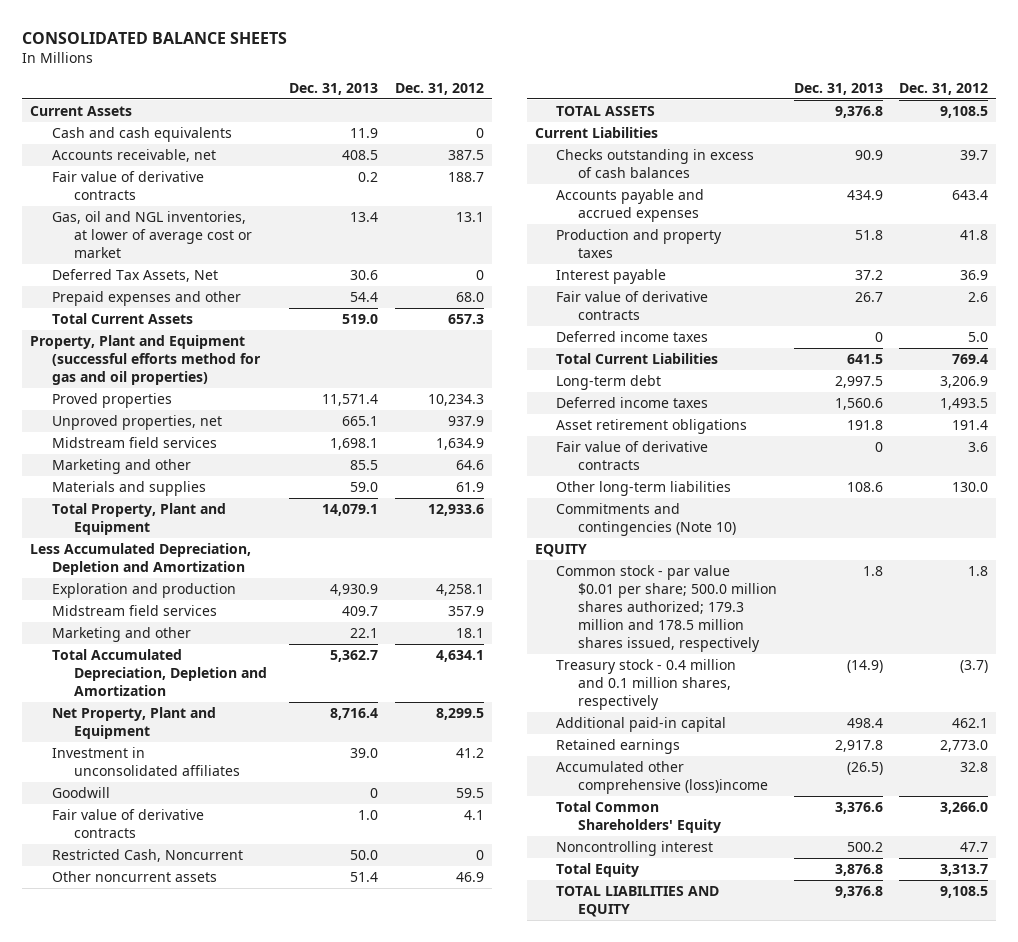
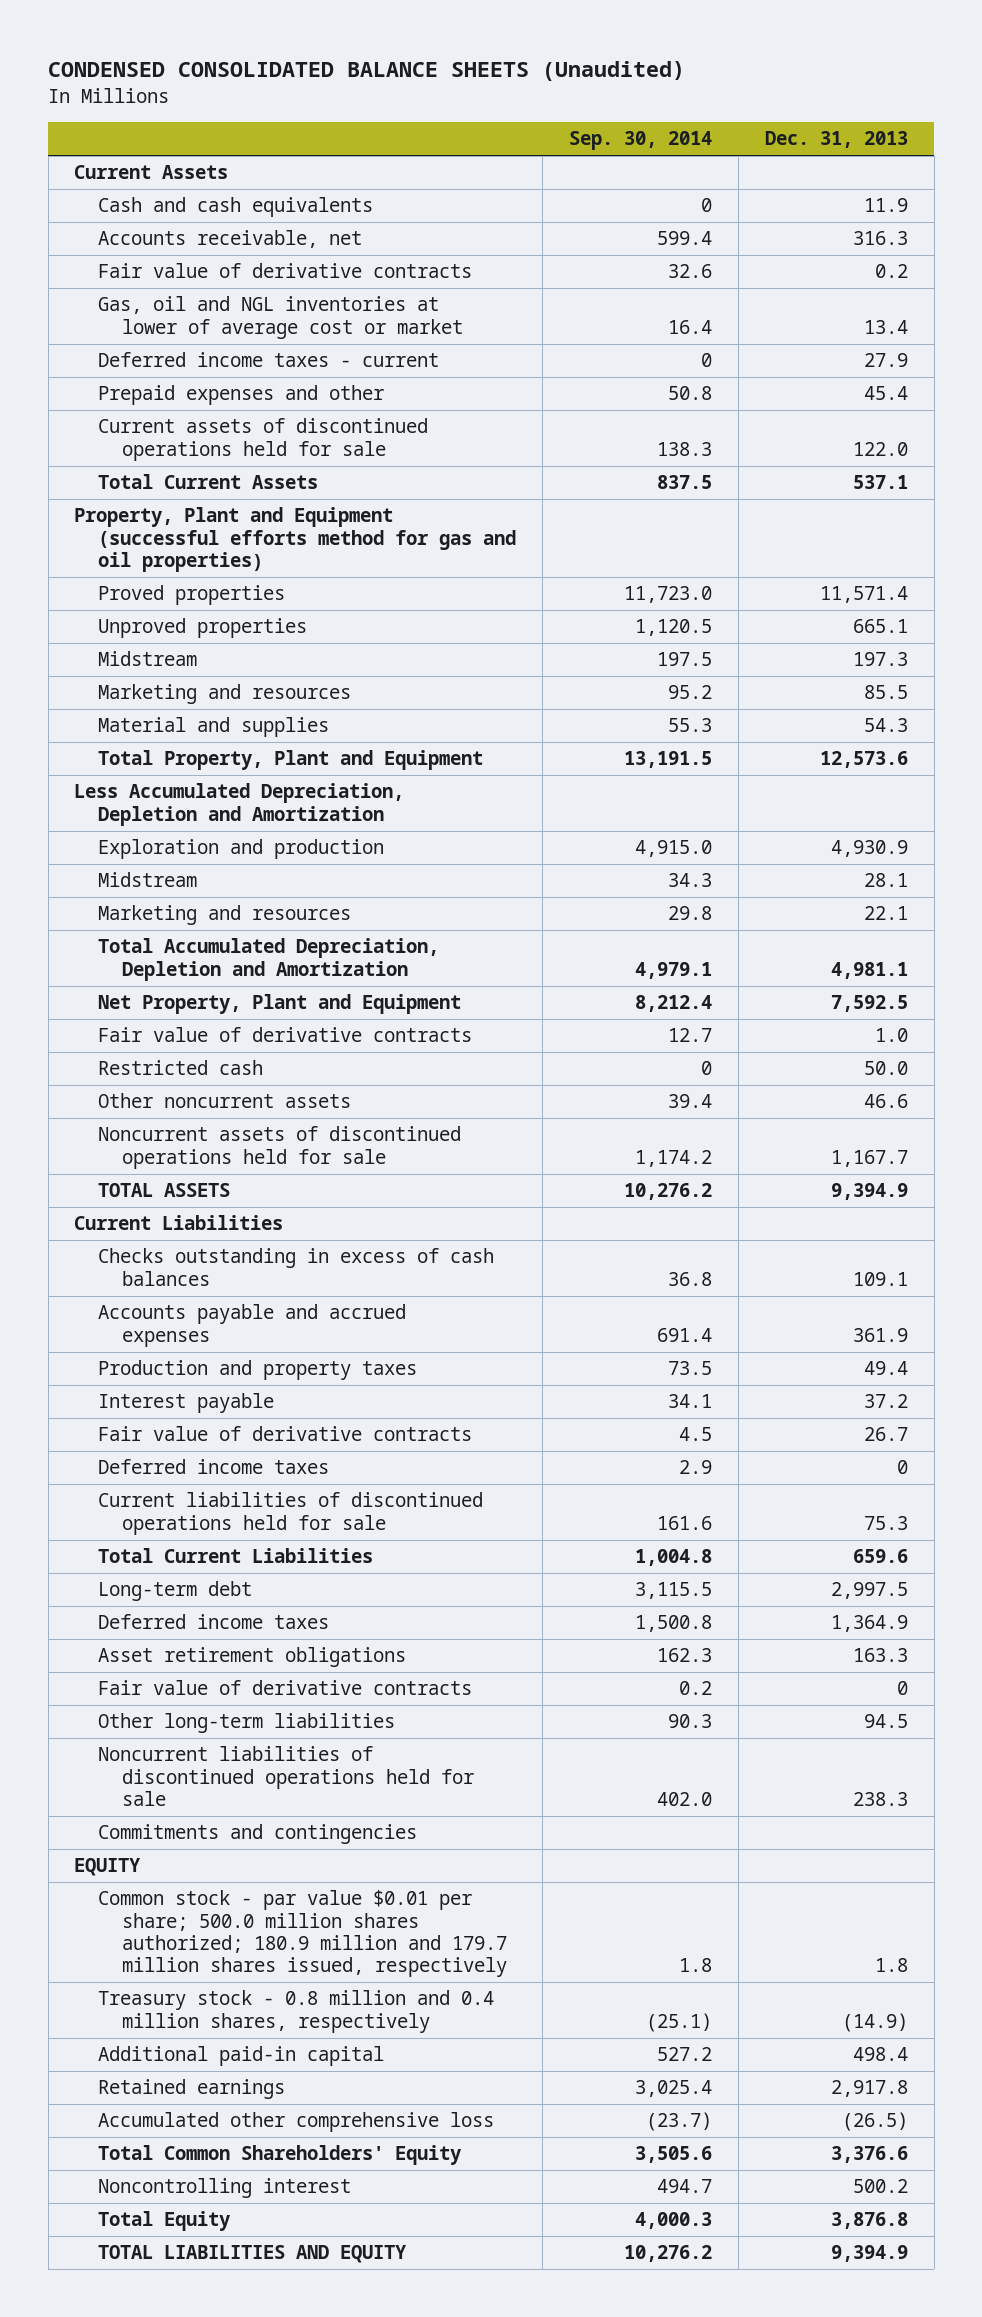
[22,31,288,44] CONSOLIDATED BALANCE SHEETS -> [48,61,686,82] CONDENSED CONSOLIDATED BALANCE SHEETS (Unaudited)
[394,82,484,95] Dec. 31, 2012 -> none
none -> [569,131,713,151] Sep. 30, 2014
[342,150,379,161] 408.5 -> [852,231,908,246] 316.3
[52,269,219,283] Deferred Tax Assets, Net -> none
[52,211,252,258] Gas, oil and NGL inventories, at lower of average cost or market -> [98,296,464,339] Gas, oil and NGL inventories at lower of average cost or market
none -> [98,352,440,368] Deferred income taxes - current
[350,292,379,303] 54.4 -> [863,386,908,401] 45.4
none -> [98,418,429,461] Current assets of discontinued operations held for sale
[342,314,379,325] 519.0 -> [852,475,908,490] 537.1
[52,415,223,431] Unproved properties, net -> [98,618,308,639] Unproved properties
[52,437,218,449] Midstream field services -> [98,651,198,667] Midstream
[330,438,379,451] 1,698.1 -> [852,652,908,667] 197.3
[52,459,192,475] Marketing and other -> [98,684,352,705] Marketing and resources
[52,481,207,497] Materials and supplies -> [98,717,330,738] Material and supplies
[350,482,379,493] 59.0 -> [863,718,908,733] 54.3
[322,504,379,517] 14,079.1 -> [819,751,908,769] 12,573.6
[52,747,240,776] Investment in unconsolidated affiliates -> none
[52,787,111,799] Goodwill -> none
[52,605,218,617] Midstream field services -> [98,872,198,888] Midstream
[342,606,379,617] 409.7 -> [863,873,908,888] 28.1
[52,627,192,643] Marketing and other -> [98,905,352,926] Marketing and resources
[330,650,379,663] 5,362.7 -> [830,961,908,979] 4,981.1
[330,708,379,721] 8,716.4 -> [830,995,908,1013] 7,592.5
[52,849,244,863] Restricted Cash, Noncurrent -> [98,1060,264,1076] Restricted cash
[350,872,379,883] 51.4 -> [863,1094,908,1109] 46.6
none -> [98,1126,462,1169] Noncurrent assets of discontinued operations held for sale
[834,106,883,119] 9,376.8 -> [830,1183,908,1201] 9,394.9
[854,150,883,161] 90.9 -> [852,1271,908,1286] 109.1
[846,190,883,201] 434.9 -> [852,1327,908,1342] 361.9
[854,230,883,241] 51.8 -> [863,1361,908,1376] 49.4
none -> [98,1492,484,1535] Current liabilities of discontinued operations held for sale
[846,354,883,365] 641.5 -> [852,1549,908,1564] 659.6
[834,398,883,411] 1,560.6 -> [830,1615,908,1633] 1,364.9
[846,420,883,431] 191.8 -> [852,1648,908,1663] 163.3
[846,482,883,493] 108.6 -> [863,1714,908,1729] 94.5
none -> [98,1746,475,1806] Noncurrent liabilities of discontinued operations held for sale
[556,503,737,536] Commitments and contingencies (Note 10) -> [98,1824,418,1845] Commitments and contingencies
[556,565,778,652] Common stock - par value $0.01 per share; 500.0 million shares authorized; 179.3 million and 178.5 million shares issued, respectively -> [98,1890,508,1978] Common stock - par value $0.01 per share; 500.0 million shares authorized; 180.9 million and 179.7 million shares issued, respectively
[556,659,737,710] Treasury stock - 0.4 million and 0.1 million shares, respectively -> [98,1990,495,2033] Treasury stock - 0.8 million and 0.4 million shares, respectively
[556,761,769,794] Accumulated other comprehensive (loss)income -> [98,2112,495,2133] Accumulated other comprehensive loss
[834,886,883,899] 9,376.8 -> [830,2245,908,2263] 9,394.9

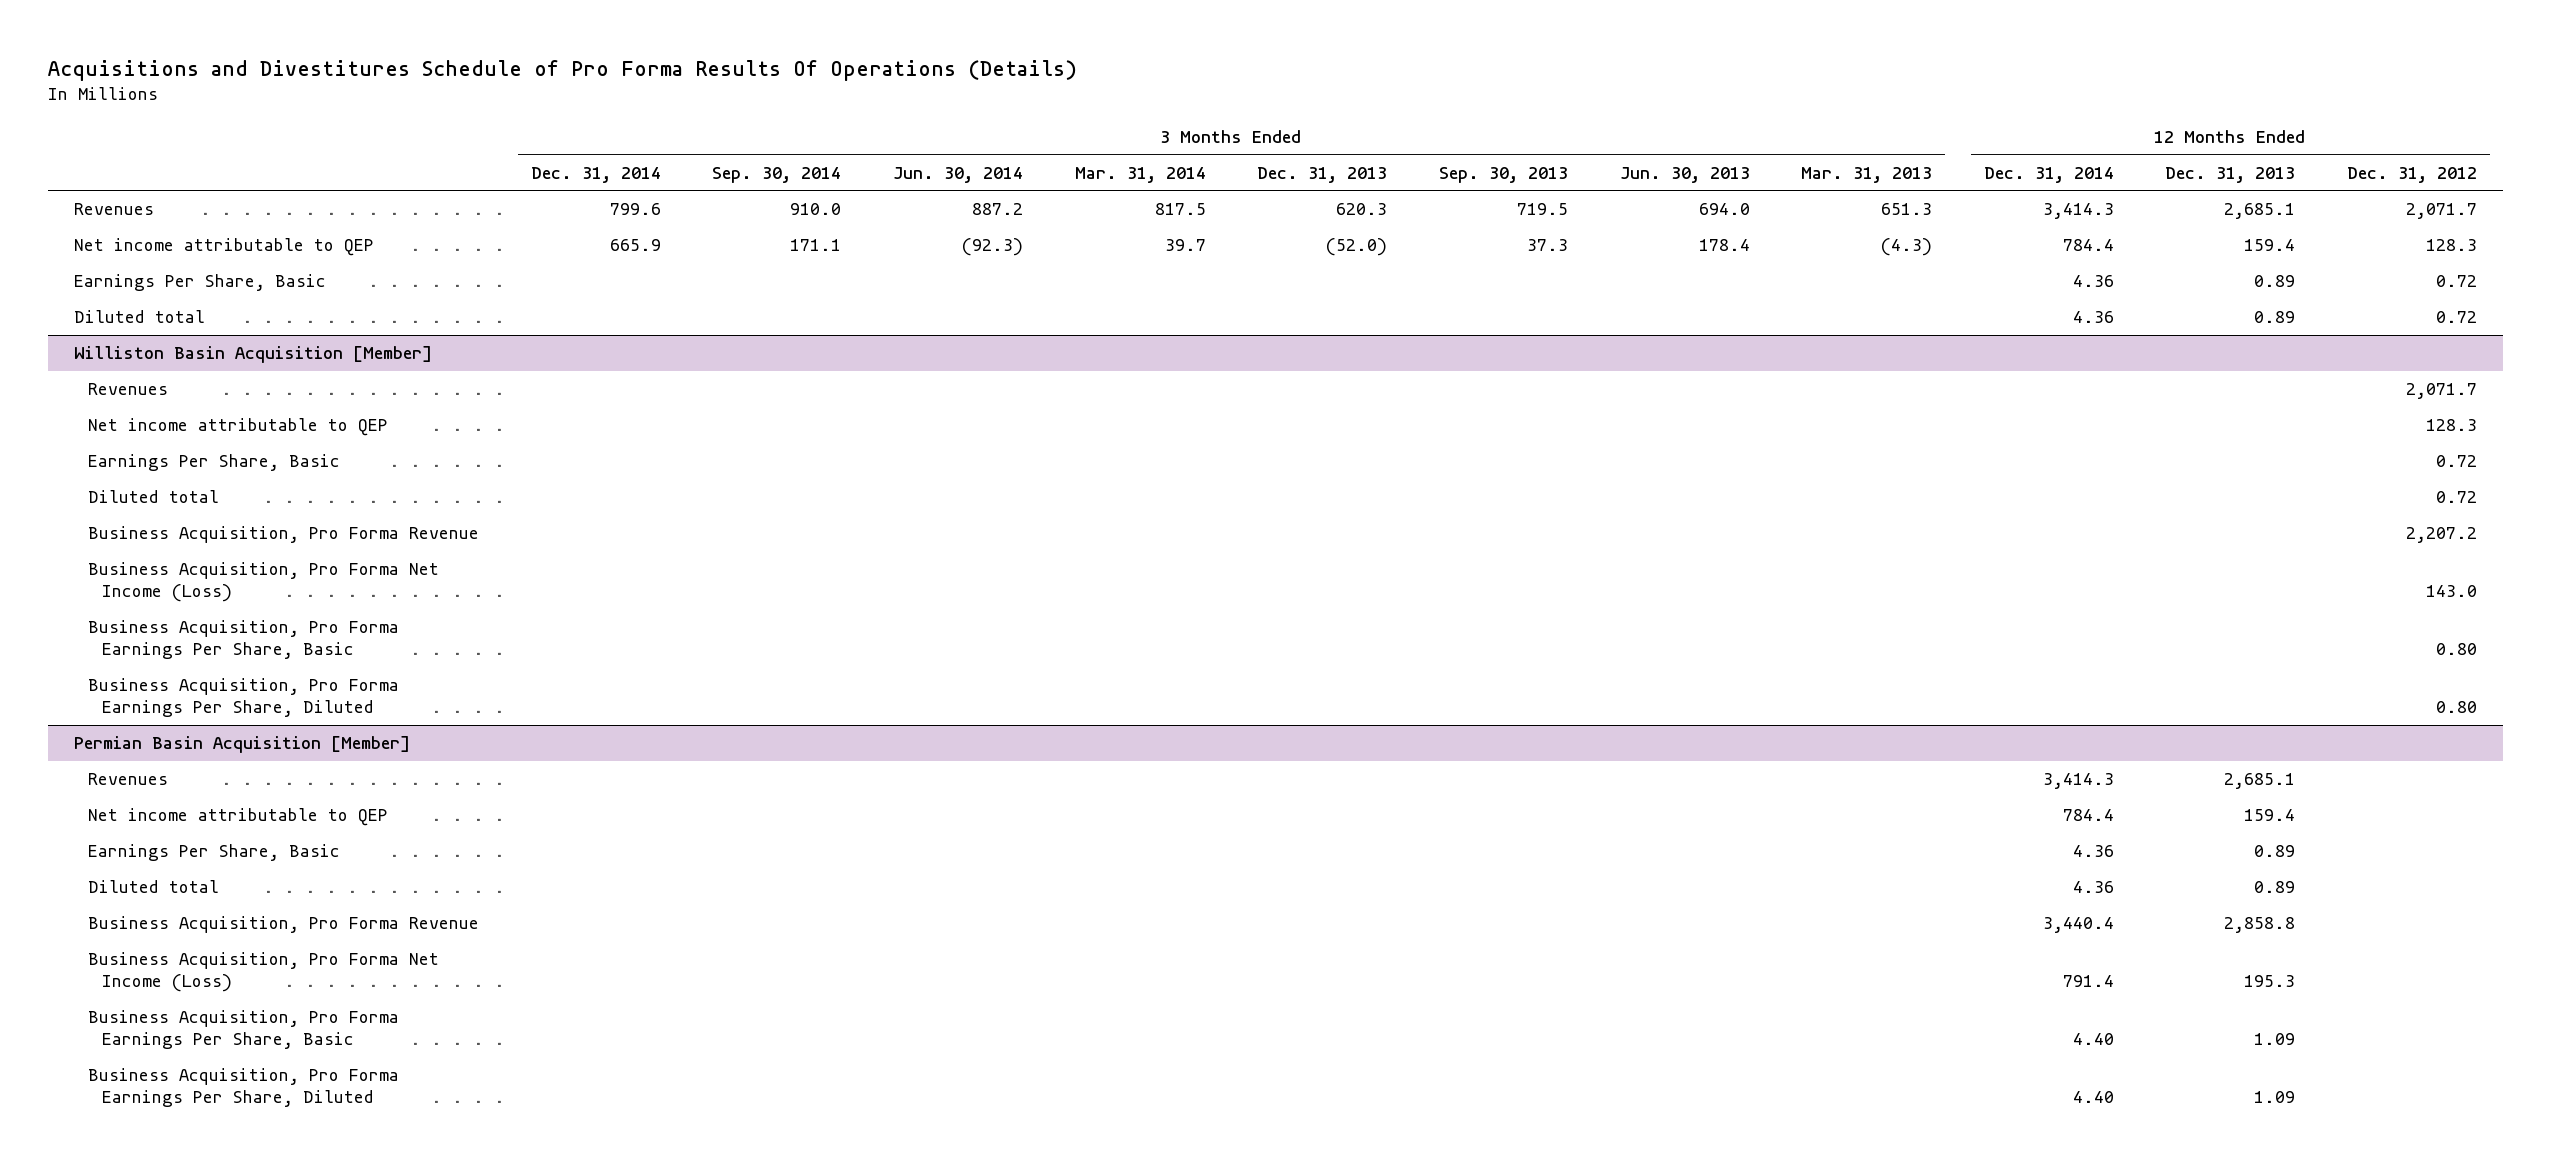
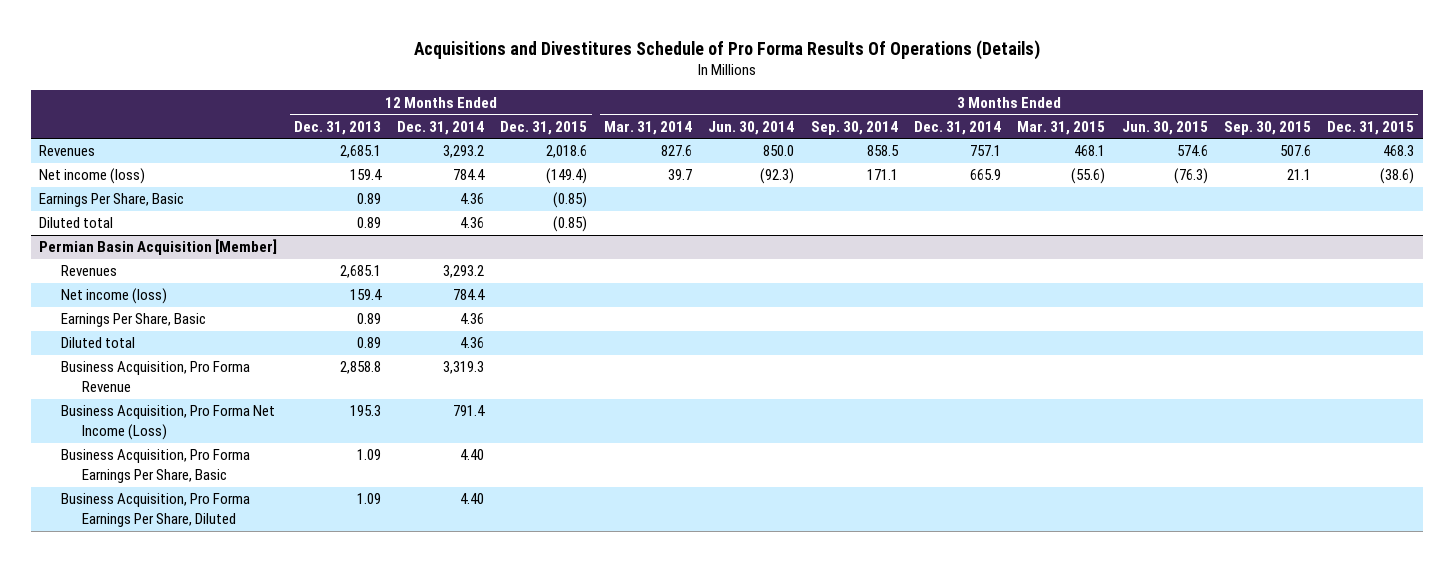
[1257,166,1388,183] Dec. 31, 2013 -> none
[1438,166,1568,183] Sep. 30, 2013 -> none
[1619,166,1750,183] Jun. 30, 2013 -> none
[1801,166,1933,183] Mar. 31, 2013 -> none
[2347,166,2478,183] Dec. 31, 2012 -> none
none -> [500,120,588,135] Dec. 31, 2015
none -> [1017,120,1106,135] Mar. 31, 2015
none -> [1121,120,1208,135] Jun. 30, 2015
none -> [1223,120,1311,135] Sep. 30, 2015
none -> [1327,120,1415,135] Dec. 31, 2015
[609,203,661,216] 799.6 -> [969,145,1001,157] 757.1
[790,203,842,216] 910.0 -> [866,145,899,157] 858.5
[971,203,1023,216] 887.2 -> [763,145,795,157] 850.0
[1154,203,1206,216] 817.5 -> [660,145,692,157] 827.6
[2042,203,2114,220] 3,414.3 -> [443,145,485,159] 3,293.2
[73,238,374,257] Net income attributable to QEP -> [39,168,146,185] Net income (loss)
[73,346,432,364] Williston Basin Acquisition [Member] -> none
[88,383,169,396] Revenues -> none
[88,418,389,437] Net income attributable to QEP -> none
[88,454,341,472] Earnings Per Share, Basic -> none
[88,490,220,504] Diluted total -> none
[88,526,480,544] Business Acquisition, Pro Forma Revenue -> none
[88,562,440,603] Business Acquisition, Pro Forma Net Income (Loss) -> none
[88,620,400,660] Business Acquisition, Pro Forma Earnings Per Share, Basic -> none
[88,678,400,718] Business Acquisition, Pro Forma Earnings Per Share, Diluted -> none
[2042,773,2114,790] 3,414.3 -> [443,265,485,279] 3,293.2
[88,808,389,827] Net income attributable to QEP -> [60,288,167,305] Net income (loss)
[2042,917,2114,934] 3,440.4 -> [443,361,485,375] 3,319.3

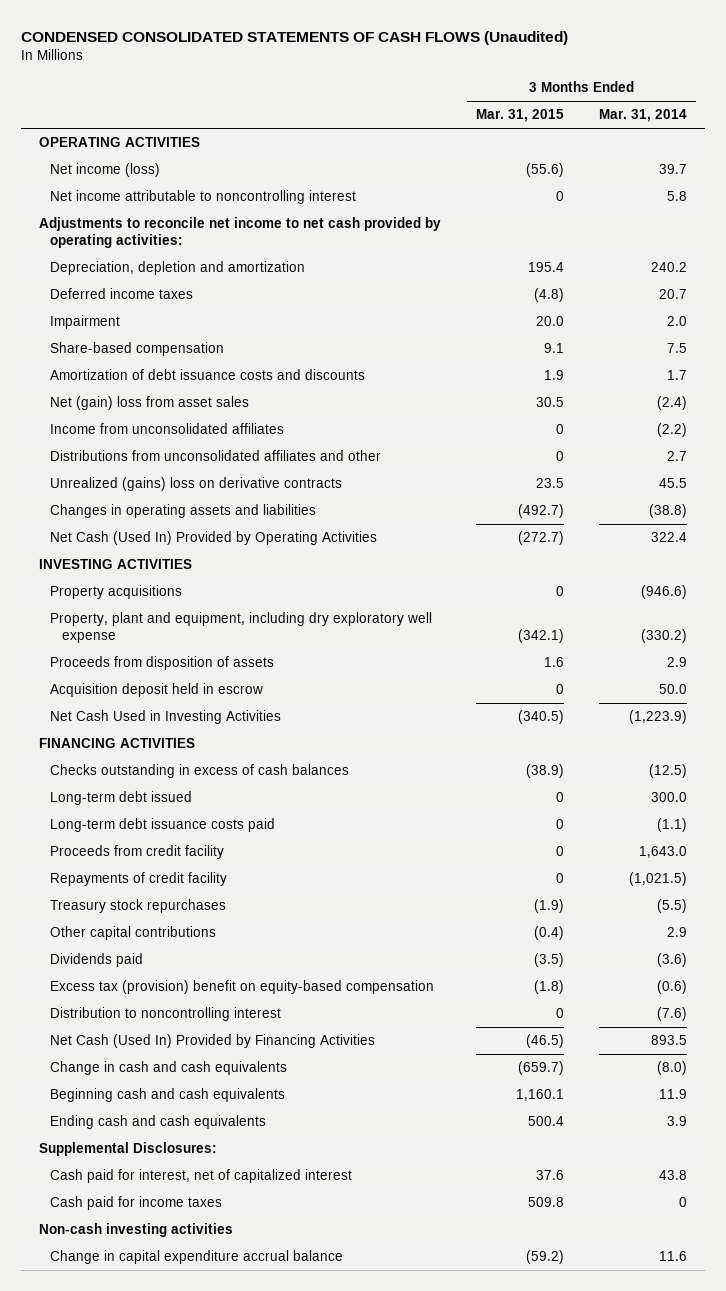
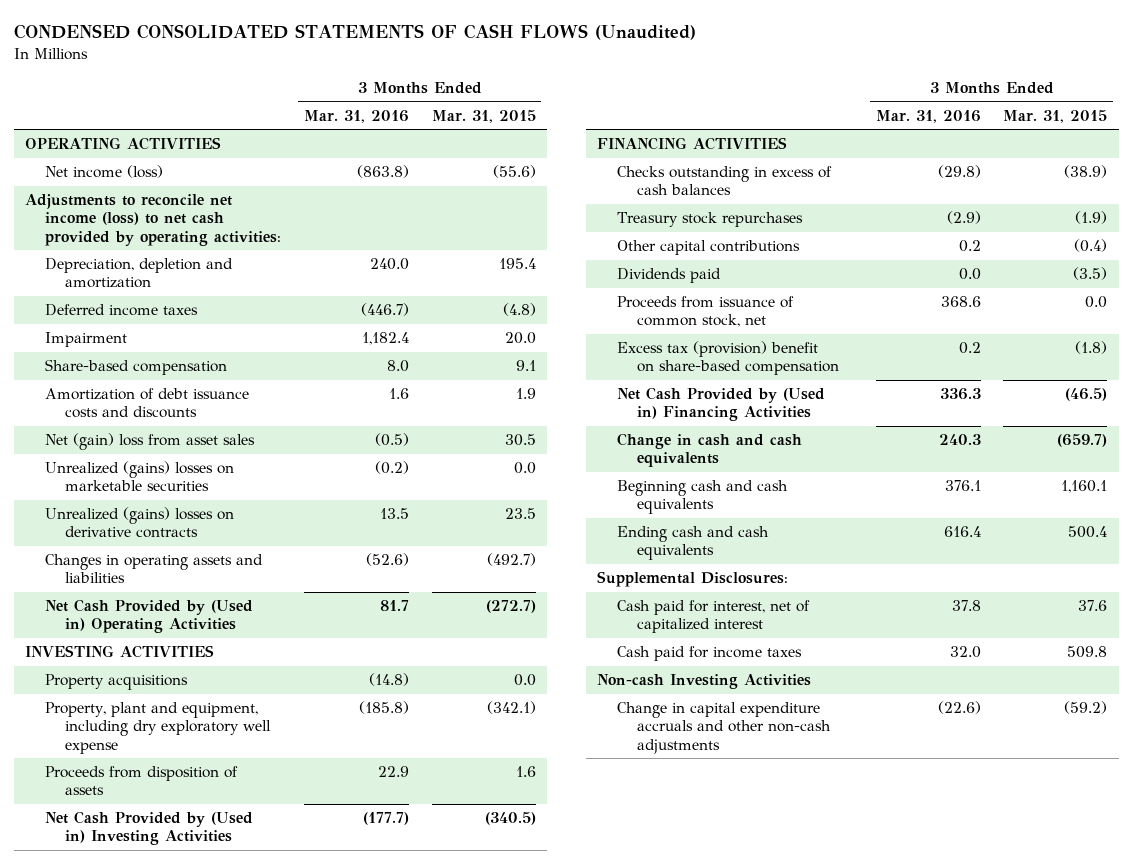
[599,109,688,123] Mar. 31, 2014 -> none
none -> [304,109,410,123] Mar. 31, 2016
[50,190,357,205] Net income attributable to noncontrolling interest -> none
[38,217,441,249] Adjustments to reconcile net income to net cash provided by operating activities: -> [25,194,282,246] Adjustments to reconcile net income (loss) to net cash provided by operating activities:
[50,423,285,435] Income from unconsolidated affiliates -> none
[50,450,382,462] Distributions from unconsolidated affiliates and other -> none
none -> [45,461,235,492] Unrealized (gains) losses on marketable securities
[50,477,343,492] Unrealized (gains) loss on derivative contracts -> [45,507,235,539] Unrealized (gains) losses on derivative contracts
[50,531,378,546] Net Cash (Used In) Provided by Operating Activities -> [45,599,254,634] Net Cash Provided by (Used in) Operating Activities
[555,586,564,597] 0 -> [513,674,536,687] 0.0
[50,683,264,698] Acquisition deposit held in escrow -> none
[50,710,282,725] Net Cash Used in Investing Activities -> [45,811,254,846] Net Cash Provided by (Used in) Investing Activities
[50,791,193,806] Long-term debt issued -> none
[50,818,276,833] Long-term debt issuance costs paid -> none
[50,845,225,860] Proceeds from credit facility -> none
[50,872,228,887] Repayments of credit facility -> none
[50,1007,282,1022] Distribution to noncontrolling interest -> none
none -> [617,296,795,328] Proceeds from issuance of common stock, net
[50,980,435,995] Excess tax (provision) benefit on equity-based compensation -> [617,341,840,376] Excess tax (provision) benefit on share-based compensation
[50,1034,376,1049] Net Cash (Used In) Provided by Financing Activities -> [617,387,826,422] Net Cash Provided by (Used in) Financing Activities
[38,1223,233,1238] Non-cash investing activities -> [596,674,811,690] Non-cash Investing Activities
[50,1250,344,1265] Change in capital expenditure accrual balance -> [617,702,832,754] Change in capital expenditure accruals and other non-cash adjustments

